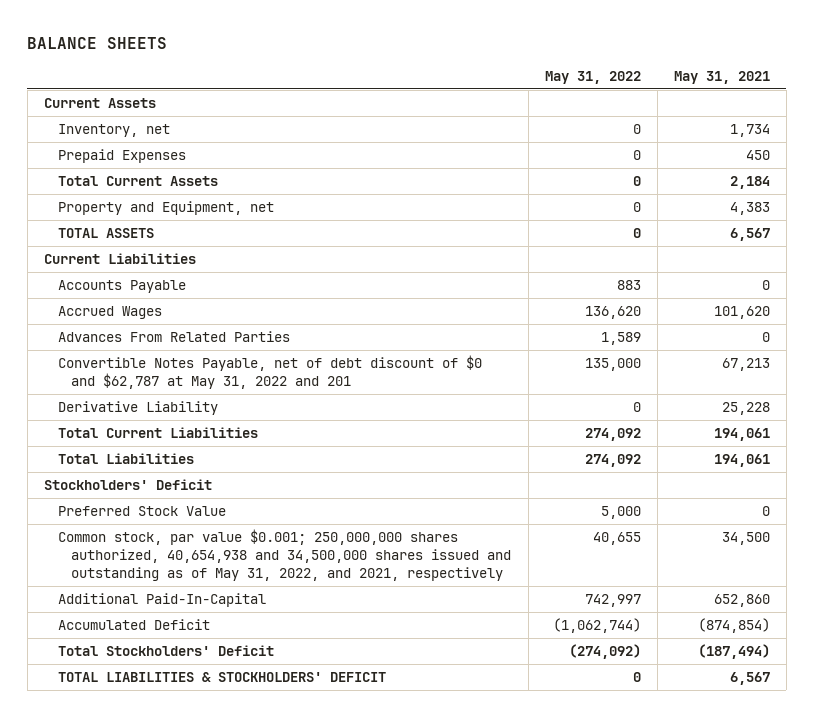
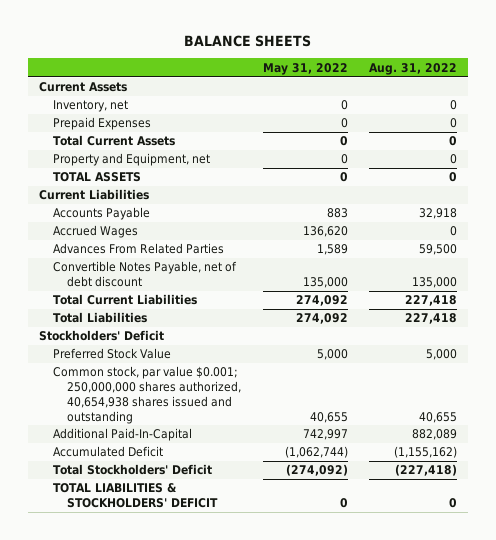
[673,71,770,85] May 31, 2021 -> none
none -> [369,62,458,75] Aug. 31, 2022
[57,401,218,416] Derivative Liability -> none
[57,355,482,390] Convertible Notes Payable, net of debt discount of $0 and $62,787 at May 31, 2022 and 201 -> [53,261,238,288] Convertible Notes Payable, net of debt discount
[57,529,512,582] Common stock, par value $0.001; 250,000,000 shares authorized, 40,654,938 and 34,500,000 shares issued and outstanding as of May 31, 2022, and 2021, respectively -> [53,366,242,424] Common stock, par value $0.001; 250,000,000 shares authorized, 40,654,938 shares issued and outstanding

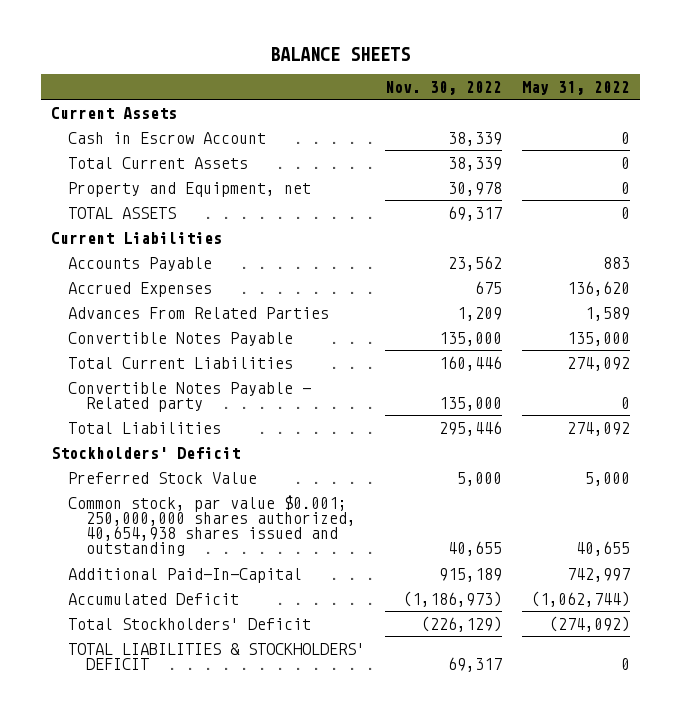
[369,62,458,75] Aug. 31, 2022 -> none
none -> [385,80,503,95] Nov. 30, 2022
[53,100,129,113] Inventory, net -> none
[53,117,152,131] Prepaid Expenses -> none
none -> [68,131,267,144] Cash in Escrow Account
[53,225,139,239] Accrued Wages -> [68,281,213,297] Accrued Expenses
[53,261,238,288] Convertible Notes Payable, net of debt discount -> [68,331,294,346] Convertible Notes Payable
none -> [68,381,312,412] Convertible Notes Payable - Related party

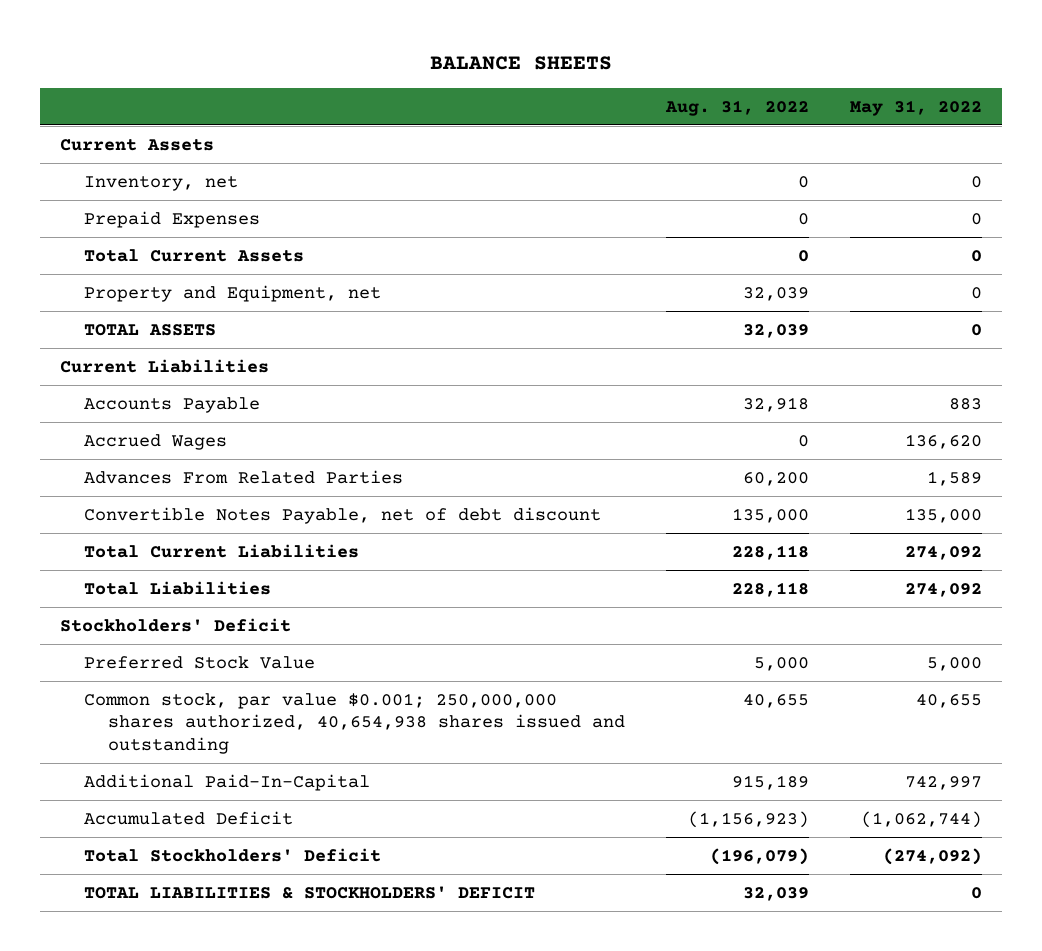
[385,80,503,95] Nov. 30, 2022 -> none
none -> [664,99,809,116] Aug. 31, 2022
[68,131,267,144] Cash in Escrow Account -> none
none -> [84,175,239,191] Inventory, net
none -> [84,210,261,228] Prepaid Expenses
[68,281,213,297] Accrued Expenses -> [84,433,228,450] Accrued Wages
[68,331,294,346] Convertible Notes Payable -> [84,506,602,524] Convertible Notes Payable, net of debt discount
[68,381,312,412] Convertible Notes Payable - Related party -> none

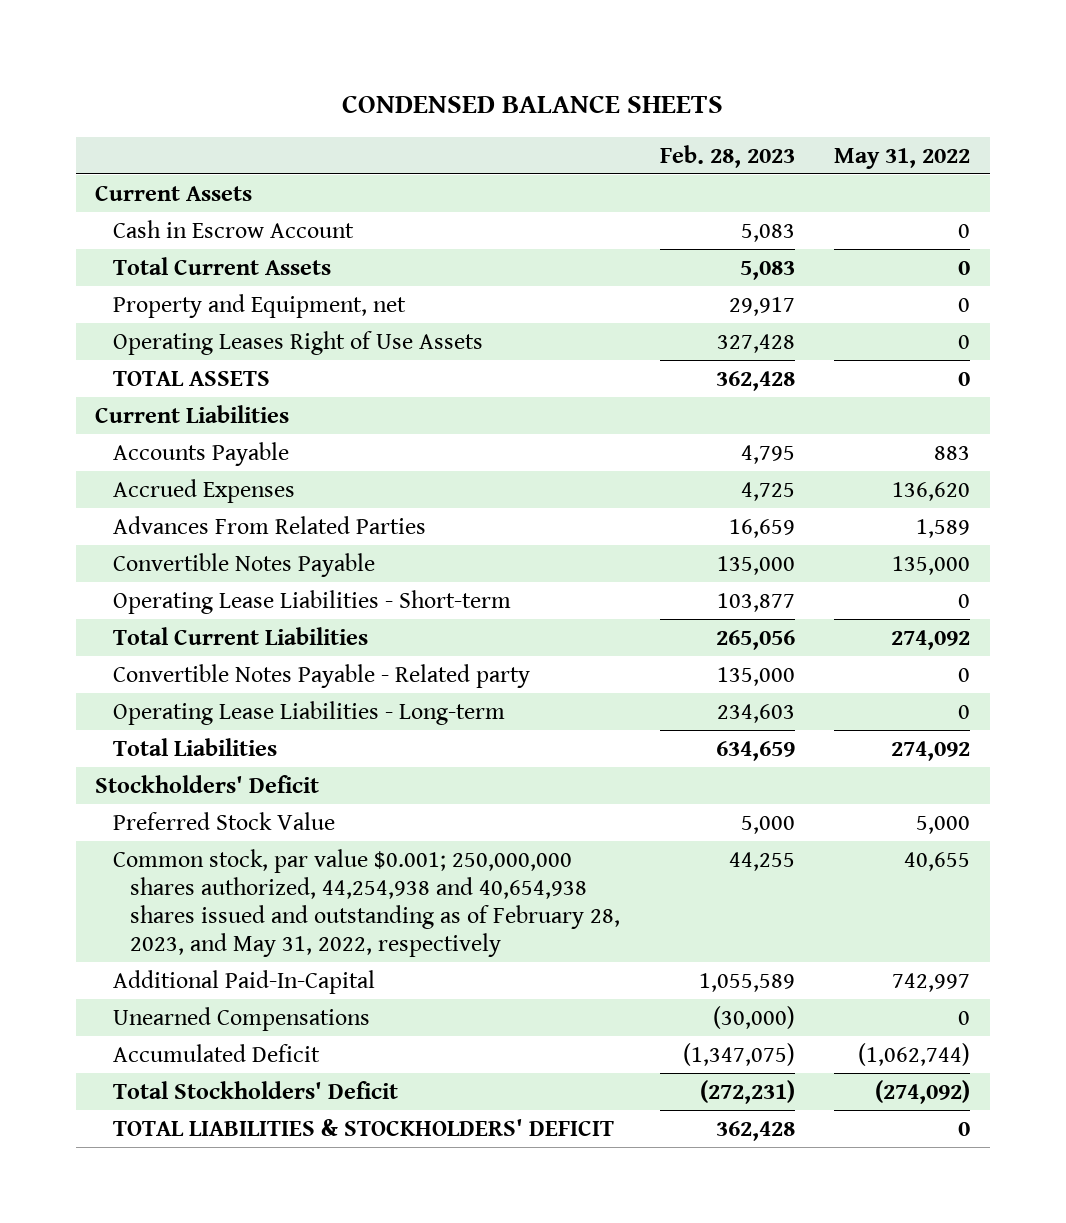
[429,55,612,70] BALANCE SHEETS -> [341,94,723,113] CONDENSED BALANCE SHEETS
[664,99,809,116] Aug. 31, 2022 -> none
none -> [659,144,795,168] Feb. 28, 2023
[84,175,239,191] Inventory, net -> none
[84,210,261,228] Prepaid Expenses -> none
none -> [112,220,354,239] Cash in Escrow Account
none -> [112,331,483,356] Operating Leases Right of Use Assets
[84,433,228,450] Accrued Wages -> [112,479,295,504] Accrued Expenses
[84,506,602,524] Convertible Notes Payable, net of debt discount -> [112,553,375,578] Convertible Notes Payable
none -> [112,590,511,615] Operating Lease Liabilities - Short-term
none -> [112,664,530,689] Convertible Notes Payable - Related party
none -> [112,701,505,726] Operating Lease Liabilities - Long-term
[84,692,626,754] Common stock, par value $0.001; 250,000,000 shares authorized, 40,654,938 shares issued and outstanding -> [112,849,621,958] Common stock, par value $0.001; 250,000,000 shares authorized, 44,254,938 and 40,654,938 shares issued and outstanding as of February 28, 2023, and May 31, 2022, respectively
none -> [112,1007,370,1032] Unearned Compensations

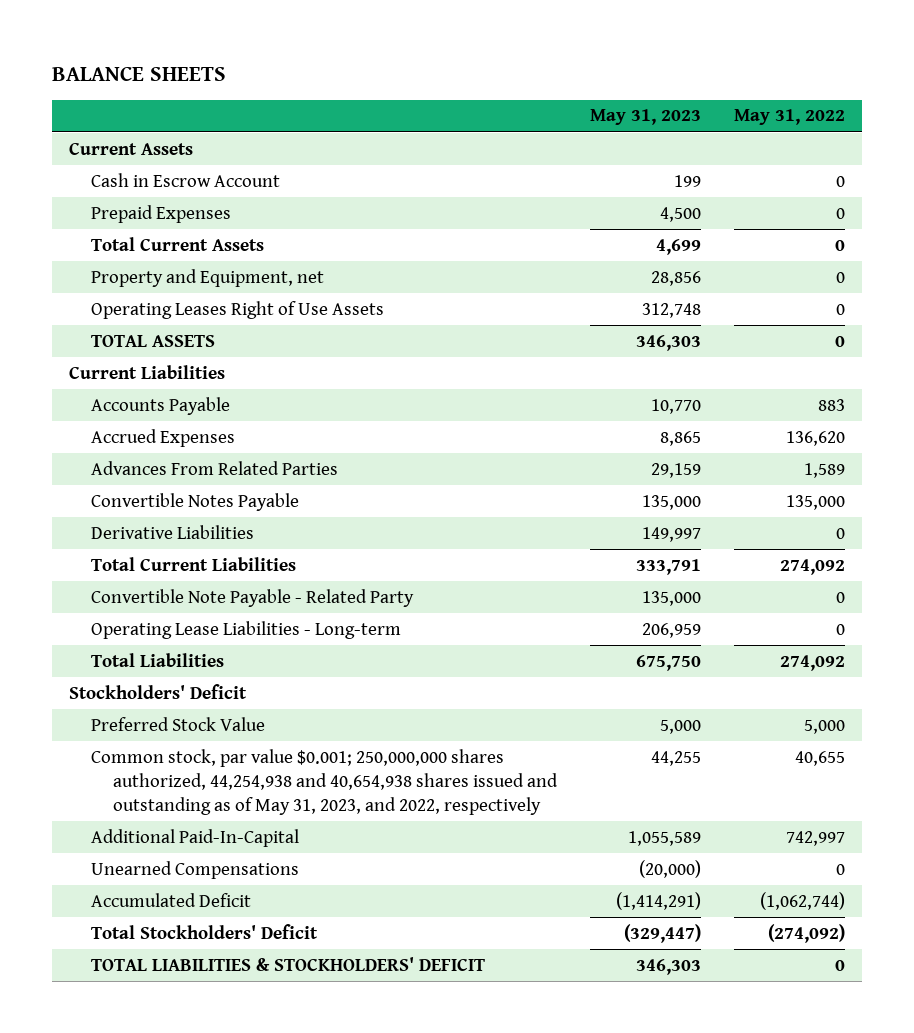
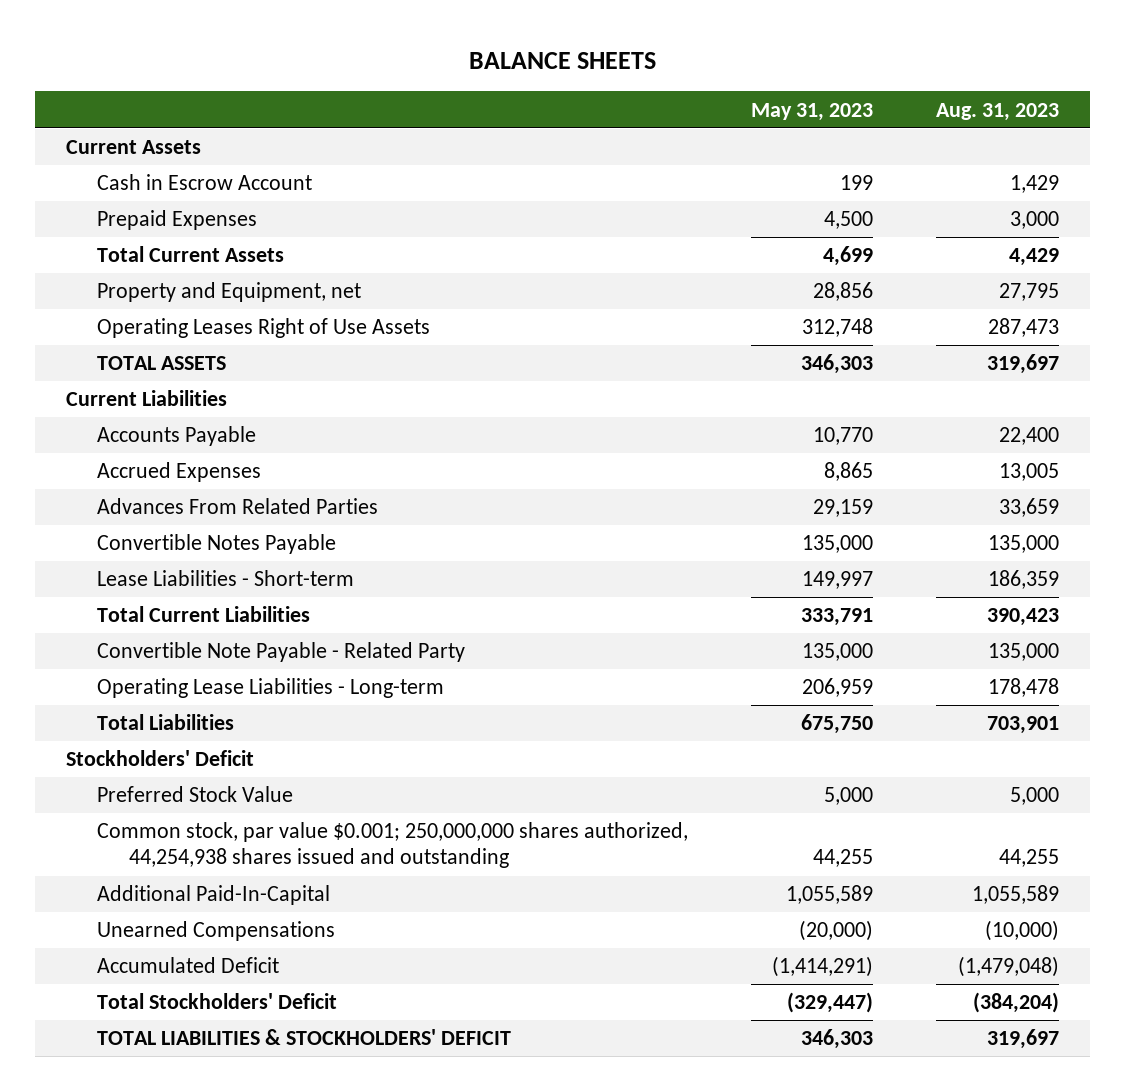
[734,109,846,126] May 31, 2022 -> none
none -> [935,102,1059,121] Aug. 31, 2023
[90,524,254,539] Derivative Liabilities -> [97,570,355,587] Lease Liabilities - Short-term
[90,748,558,816] Common stock, par value $0.001; 250,000,000 shares authorized, 44,254,938 and 40,654,938 shares issued and outstanding as of May 31, 2023, and 2022, respectively -> [97,822,689,869] Common stock, par value $0.001; 250,000,000 shares authorized, 44,254,938 shares issued and outstanding

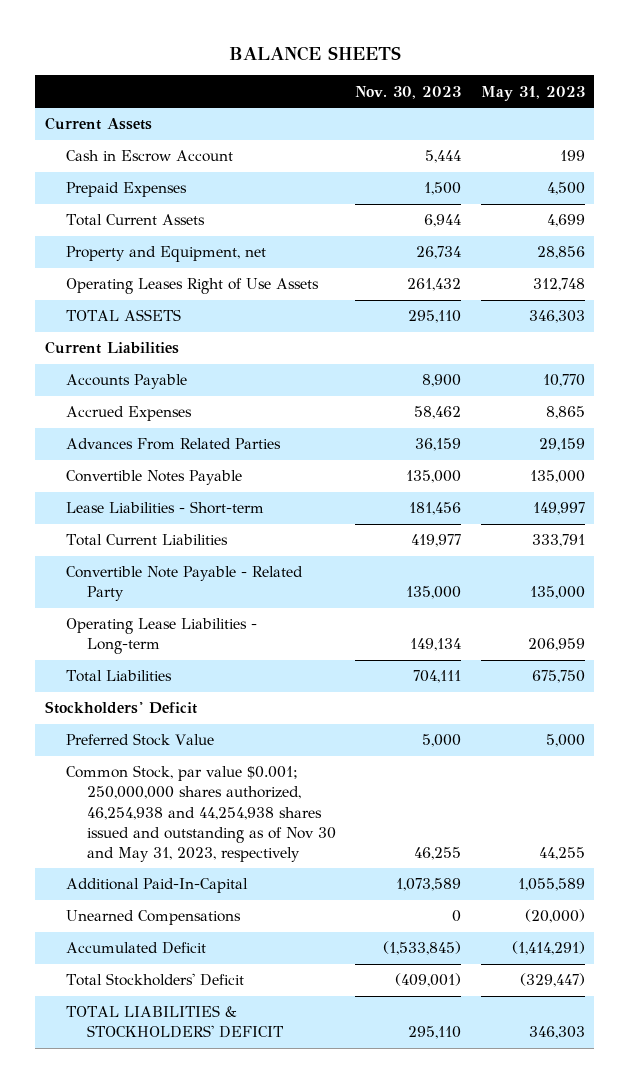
[935,102,1059,121] Aug. 31, 2023 -> none
none -> [355,85,462,99] Nov. 30, 2023
[97,822,689,869] Common stock, par value $0.001; 250,000,000 shares authorized, 44,254,938 shares issued and outstanding -> [65,765,336,862] Common Stock, par value $0.001; 250,000,000 shares authorized, 46,254,938 and 44,254,938 shares issued and outstanding as of Nov 30 and May 31, 2023, respectively

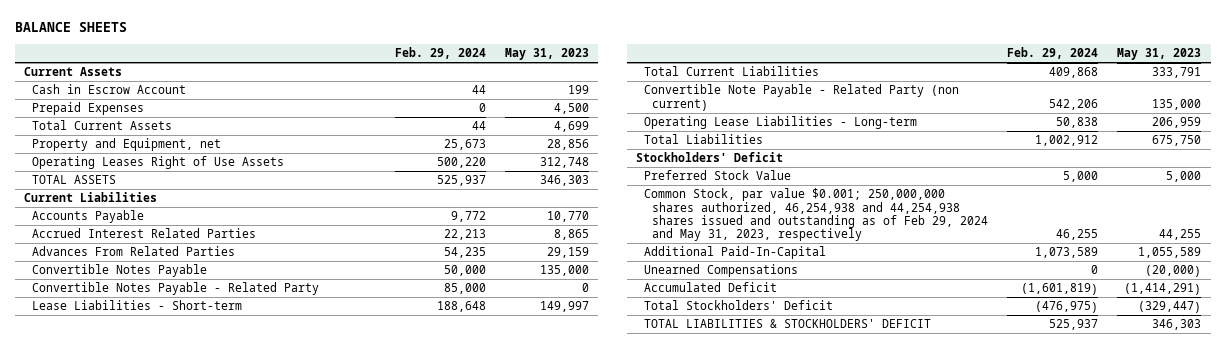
[355,85,462,99] Nov. 30, 2023 -> none
none -> [395,47,487,60] Feb. 29, 2024
[65,406,192,422] Accrued Expenses -> [32,228,257,239] Accrued Interest Related Parties
none -> [32,282,320,296] Convertible Notes Payable - Related Party
[65,566,303,602] Convertible Note Payable - Related Party -> [644,84,960,111] Convertible Note Payable - Related Party (non current)
[65,765,336,862] Common Stock, par value $0.001; 250,000,000 shares authorized, 46,254,938 and 44,254,938 shares issued and outstanding as of Nov 30 and May 31, 2023, respectively -> [644,188,989,242] Common Stock, par value $0.001; 250,000,000 shares authorized, 46,254,938 and 44,254,938 shares issued and outstanding as of Feb 29, 2024 and May 31, 2023, respectively

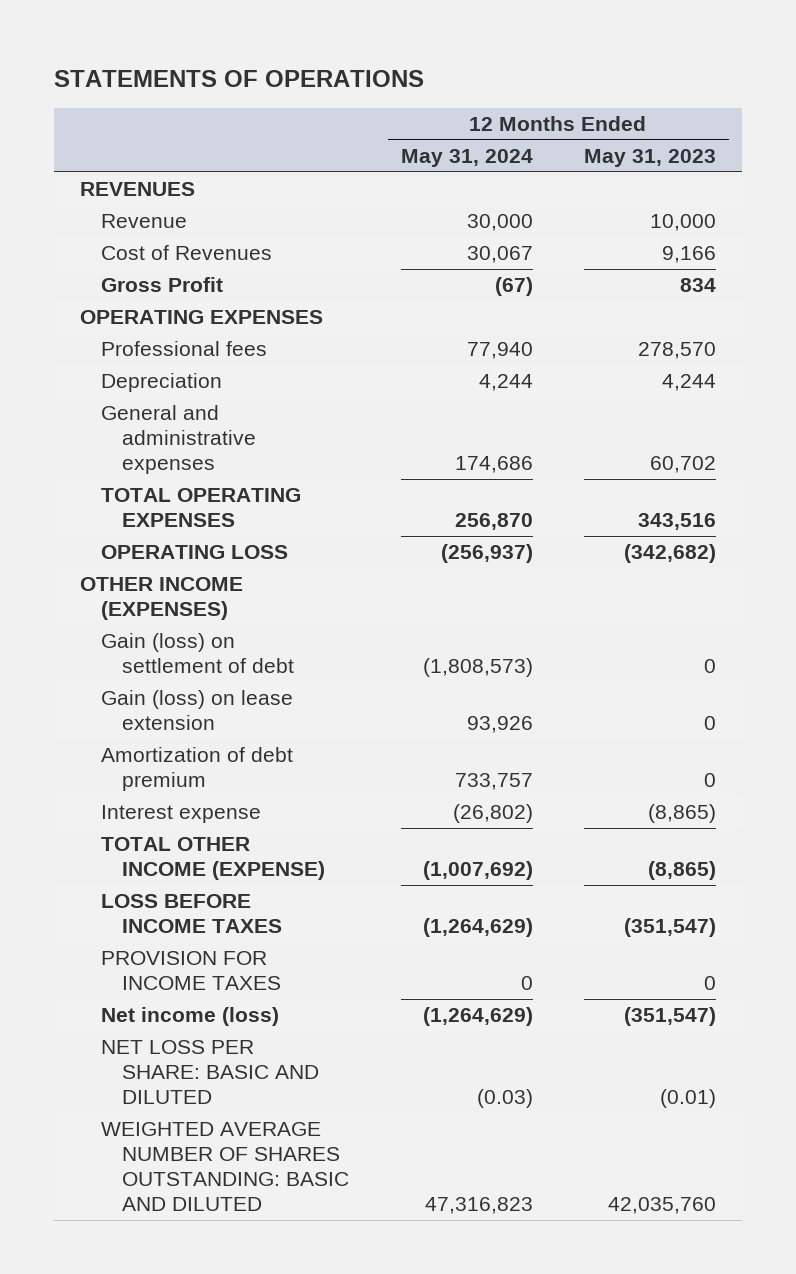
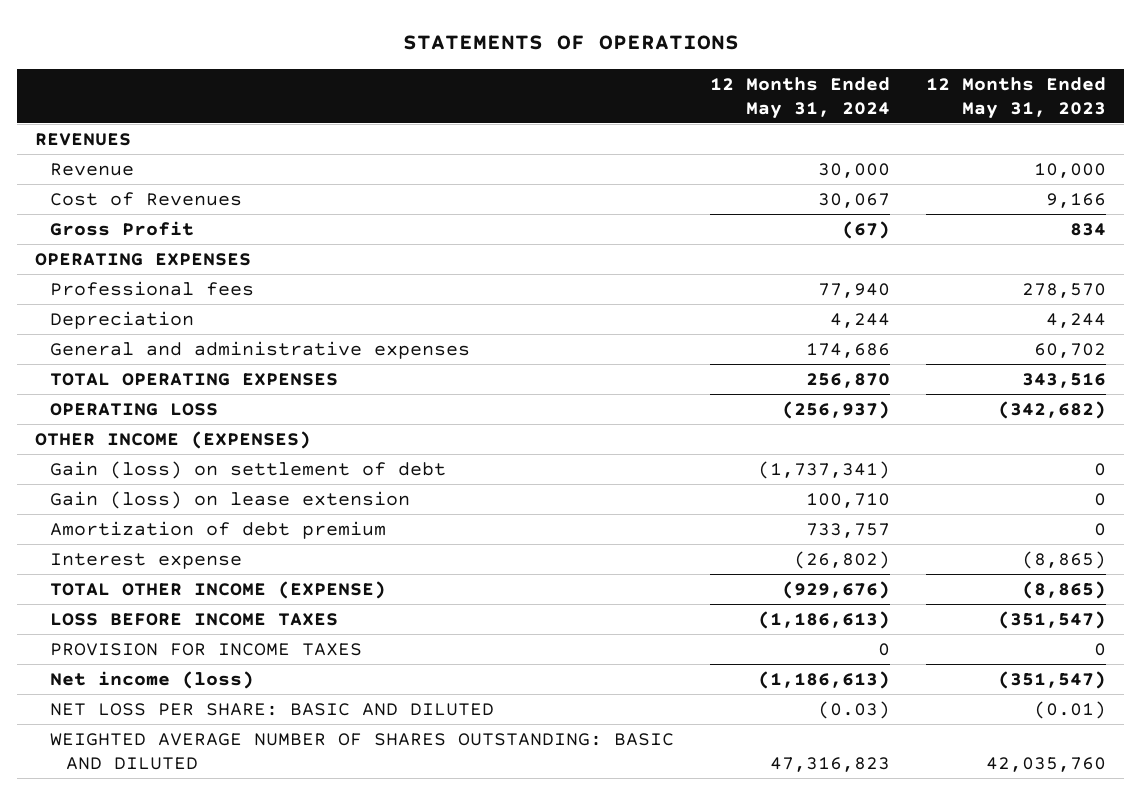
[422,658,533,678] (1,808,573) -> [758,460,891,479] (1,737,341)
[466,716,533,734] 93,926 -> [806,492,891,508] 100,710
[422,861,533,881] (1,007,692) -> [782,580,891,599] (929,676)
[422,918,533,938] (1,264,629) -> [758,610,891,629] (1,186,613)
[422,1007,533,1027] (1,264,629) -> [758,670,891,689] (1,186,613)

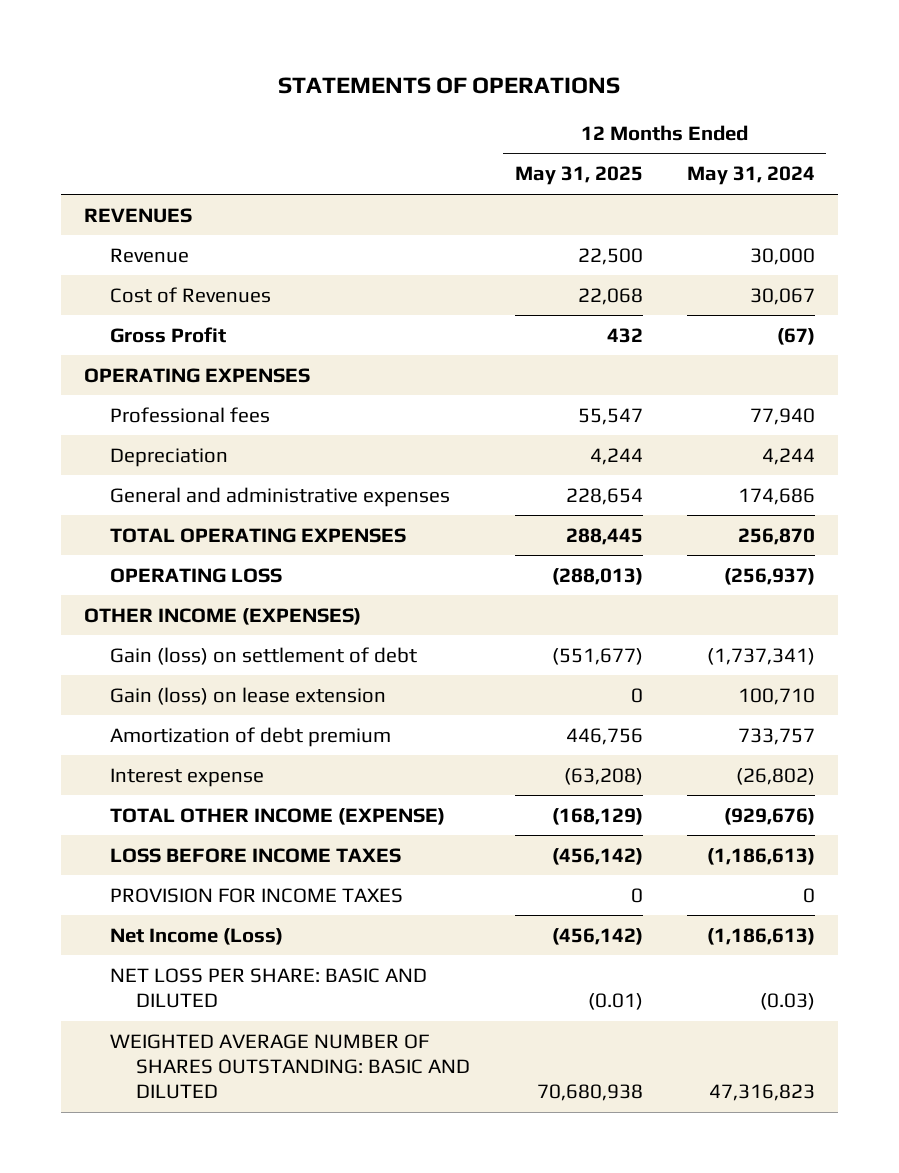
[925,76,1106,119] 12 Months Ended May 31, 2023 -> none
none -> [514,166,643,186] May 31, 2025
[50,670,255,689] Net income (loss) -> [109,927,283,945] Net Income (Loss)

